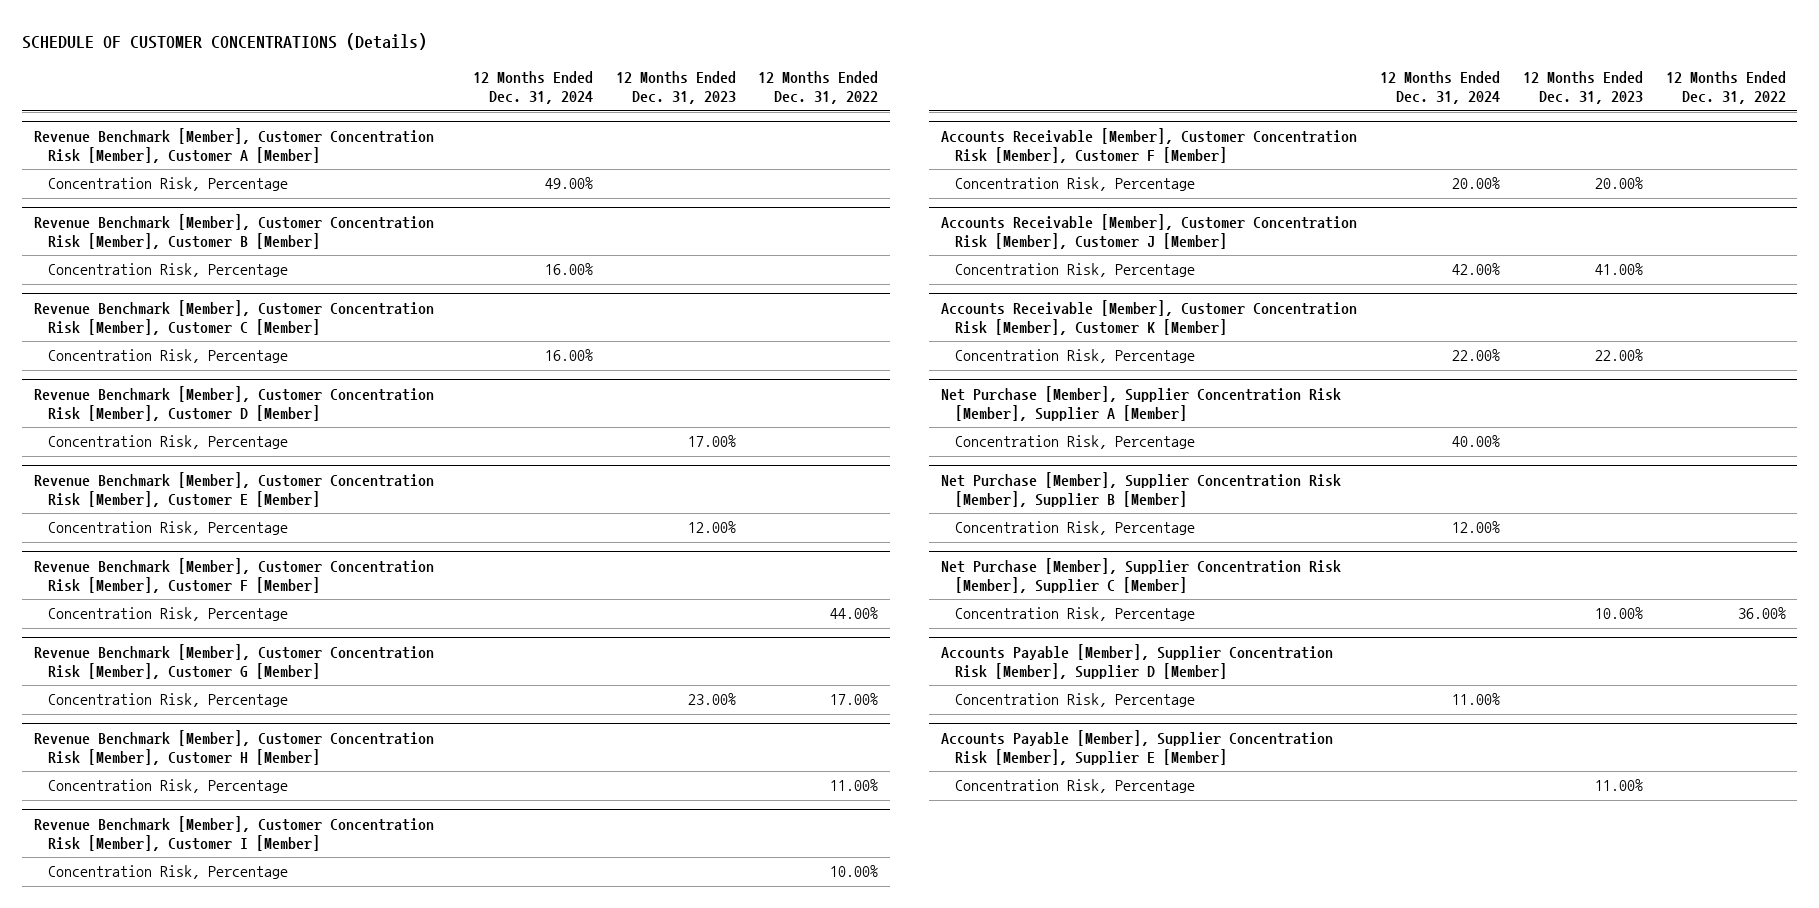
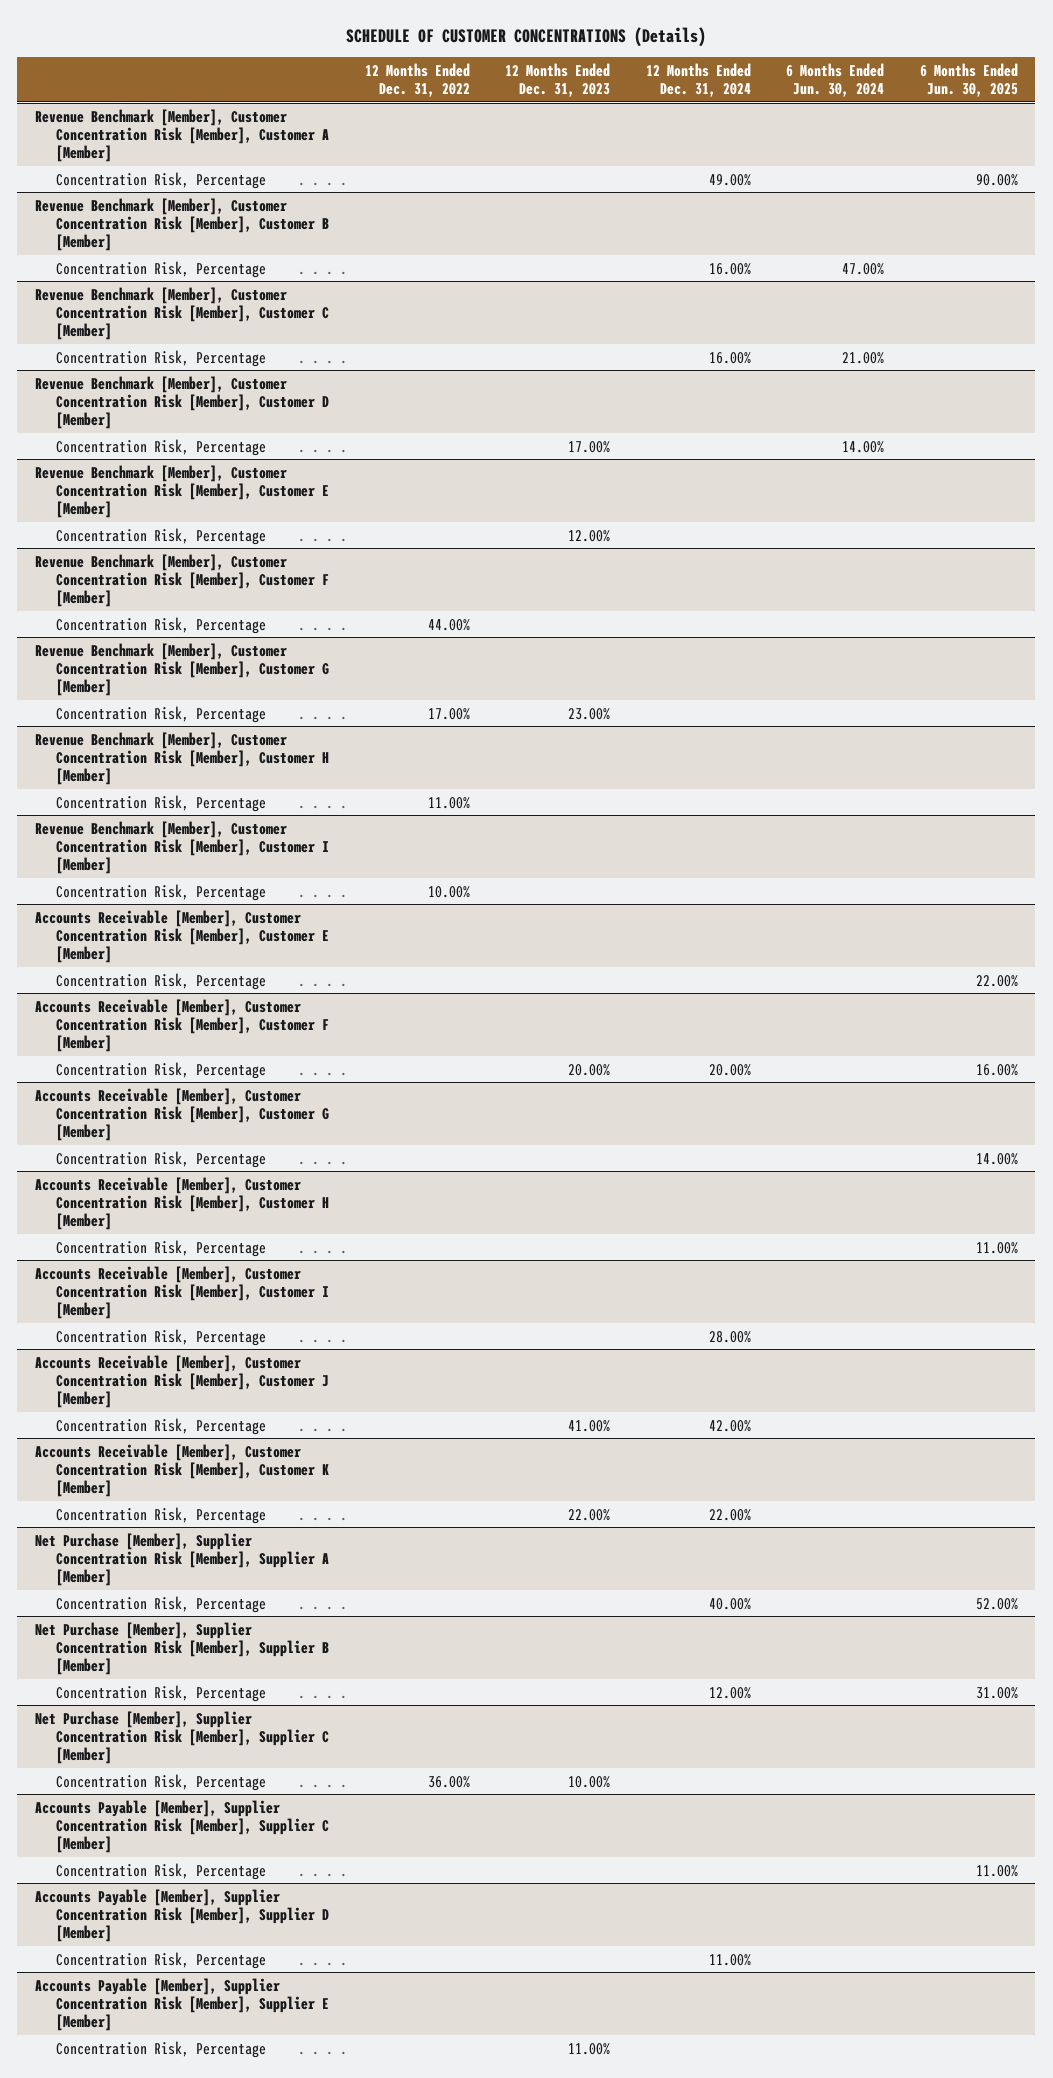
none -> [786,62,885,98] 6 Months Ended Jun. 30, 2024
none -> [919,62,1018,98] 6 Months Ended Jun. 30, 2025
none -> [35,909,329,964] Accounts Receivable [Member], Customer Concentration Risk [Member], Customer E [Member]
none -> [55,972,266,990] Concentration Risk, Percentage
none -> [35,1087,329,1142] Accounts Receivable [Member], Customer Concentration Risk [Member], Customer G [Member]
none -> [55,1150,266,1168] Concentration Risk, Percentage
none -> [35,1176,329,1231] Accounts Receivable [Member], Customer Concentration Risk [Member], Customer H [Member]
none -> [55,1239,266,1257] Concentration Risk, Percentage
none -> [35,1265,329,1320] Accounts Receivable [Member], Customer Concentration Risk [Member], Customer I [Member]
none -> [55,1328,266,1346] Concentration Risk, Percentage
none -> [35,1799,329,1854] Accounts Payable [Member], Supplier Concentration Risk [Member], Supplier C [Member]
none -> [55,1862,266,1880] Concentration Risk, Percentage

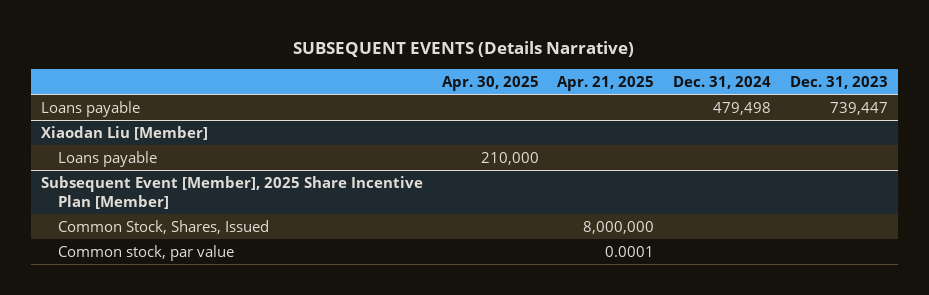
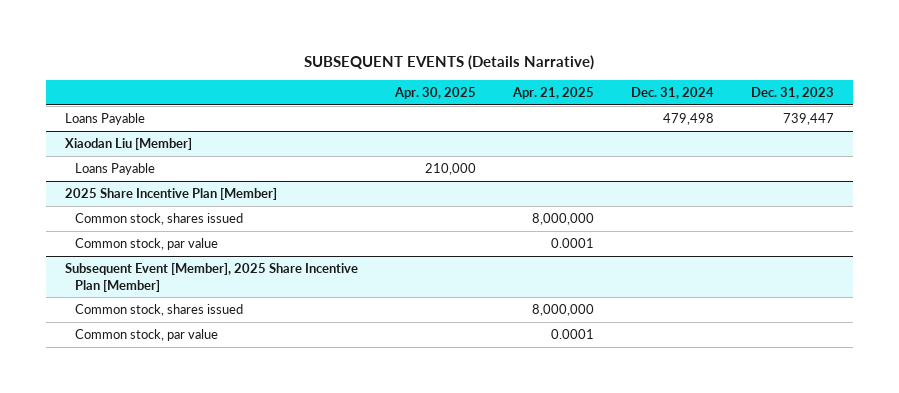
[40,100,140,117] Loans payable -> [64,113,145,126] Loans Payable
[57,150,157,167] Loans payable -> [75,163,156,176] Loans Payable
none -> [64,188,277,201] 2025 Share Incentive Plan [Member]
none -> [75,213,244,226] Common stock, shares issued
none -> [75,238,219,251] Common stock, par value
[57,219,269,234] Common Stock, Shares, Issued -> [75,304,244,317] Common stock, shares issued

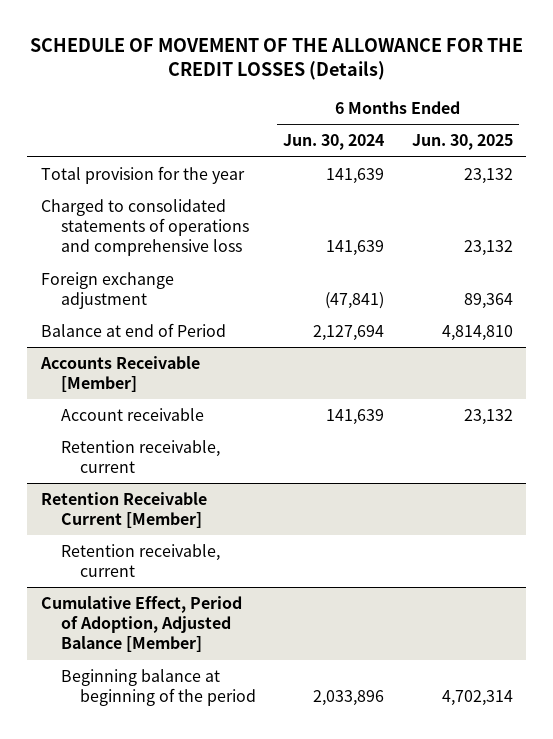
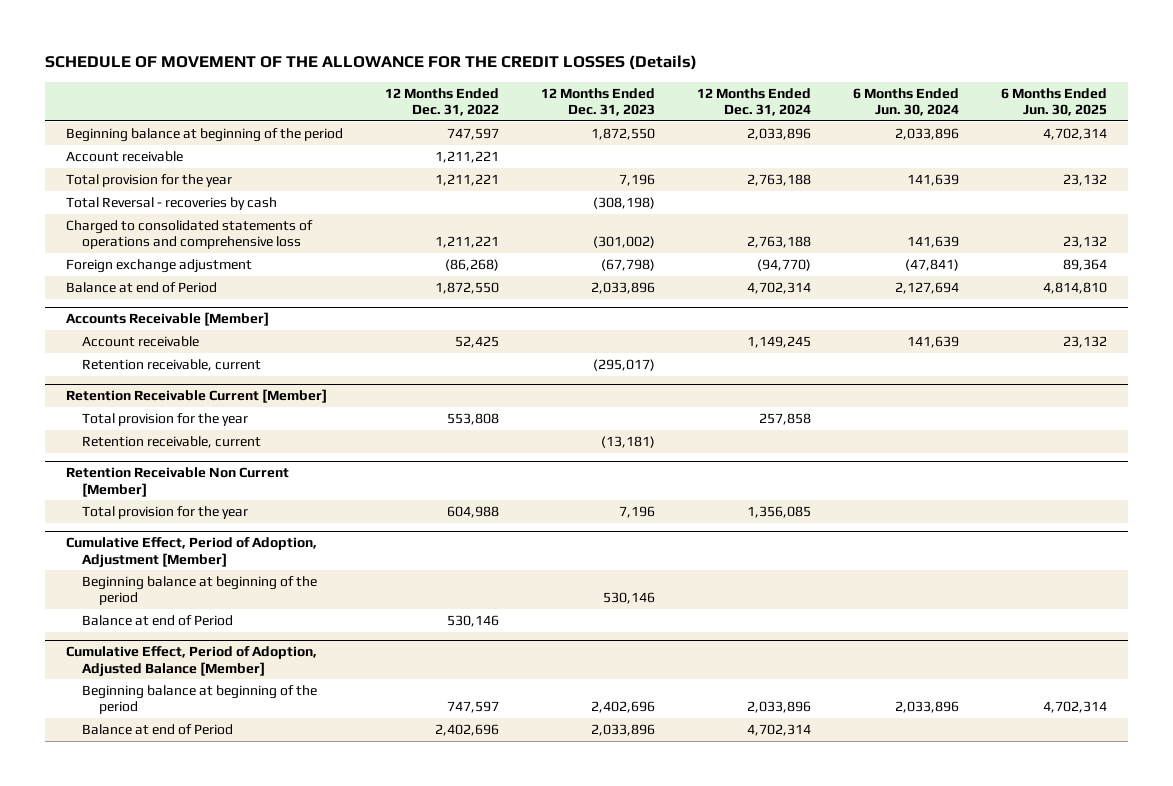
none -> [385,87,500,117] 12 Months Ended Dec. 31, 2022
none -> [541,87,656,117] 12 Months Ended Dec. 31, 2023
none -> [697,87,812,117] 12 Months Ended Dec. 31, 2024
none -> [66,127,344,142] Beginning balance at beginning of the period
none -> [66,150,184,162] Account receivable
none -> [66,196,278,210] Total Reversal - recoveries by cash
none -> [82,412,249,426] Total provision for the year
none -> [66,467,290,497] Retention Receivable Non Current [Member]
none -> [82,505,249,519] Total provision for the year
none -> [66,537,318,568] Cumulative Effect, Period of Adoption, Adjustment [Member]
none -> [82,575,318,606] Beginning balance at beginning of the period
none -> [82,614,234,626] Balance at end of Period
none -> [82,723,234,735] Balance at end of Period

